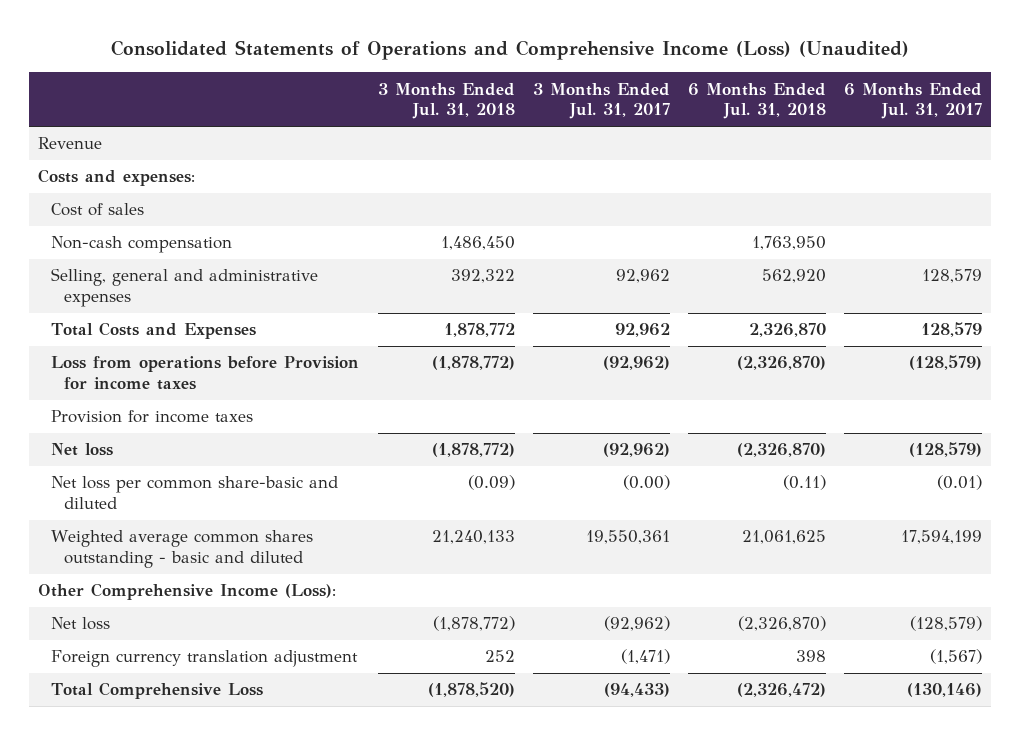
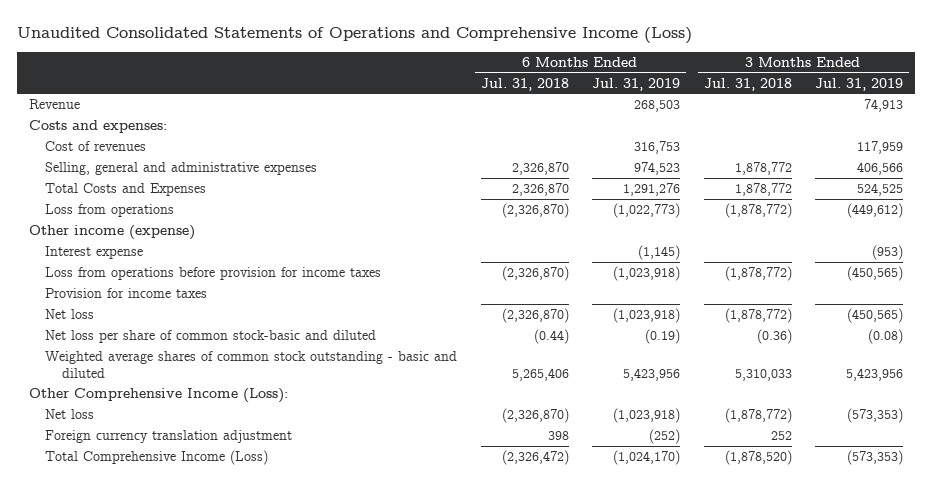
[111,40,910,61] Consolidated Statements of Operations and Comprehensive Income (Loss) (Unaudited) -> [17,27,693,45] Unaudited Consolidated Statements of Operations and Comprehensive Income (Loss)
[532,82,670,120] 3 Months Ended Jul. 31, 2017 -> none
[844,82,983,120] 6 Months Ended Jul. 31, 2017 -> none
none -> [592,77,681,91] Jul. 31, 2019
none -> [815,77,904,91] Jul. 31, 2019
[51,236,233,254] Non-cash compensation -> none
[51,203,145,217] Cost of sales -> [45,141,147,152] Cost of revenues
[450,269,515,284] 392,322 -> [734,162,792,176] 1,878,772
[761,269,826,284] 562,920 -> [511,162,569,176] 2,326,870
none -> [45,204,175,218] Loss from operations
none -> [28,225,195,241] Other income (expense)
none -> [45,246,144,260] Interest expense
[51,356,360,391] Loss from operations before Provision for income taxes -> [45,267,382,281] Loss from operations before provision for income taxes
[51,476,339,510] Net loss per common share-basic and diluted -> [45,330,377,344] Net loss per share of common stock-basic and diluted
[467,475,515,491] (0.09) -> [756,329,792,345] (0.36)
[782,475,826,491] (0.11) -> [533,329,569,345] (0.44)
[51,530,314,569] Weighted average common shares outstanding - basic and diluted -> [45,351,458,378] Weighted average shares of common stock outstanding - basic and diluted
[431,530,515,545] 21,240,133 -> [734,368,792,381] 5,310,033
[741,530,826,545] 21,061,625 -> [511,367,569,381] 5,265,406
[51,682,264,700] Total Comprehensive Loss -> [45,450,269,466] Total Comprehensive Income (Loss)

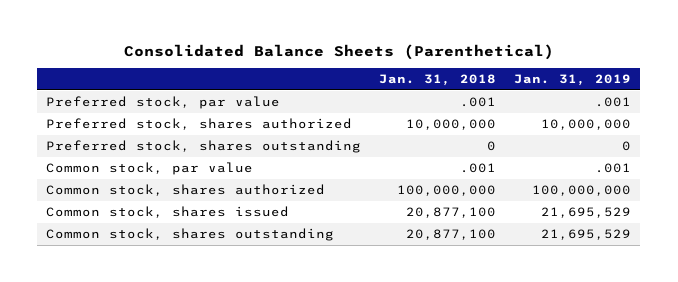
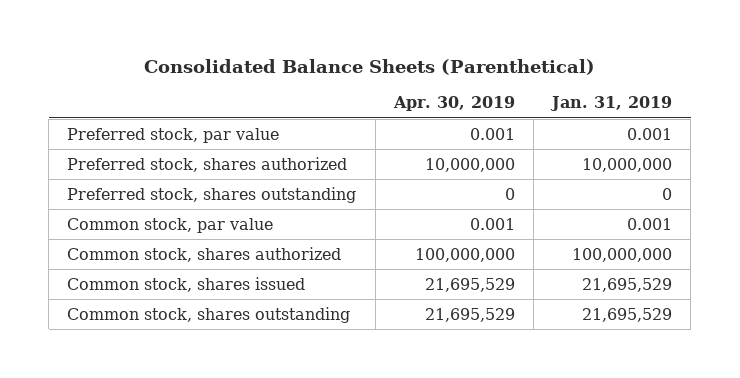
[379,74,497,87] Jan. 31, 2018 -> none
none -> [392,96,515,112] Apr. 30, 2019
[595,97,632,108] .001 -> [627,127,673,140] 0.001
[595,163,632,174] .001 -> [627,217,673,230] 0.001

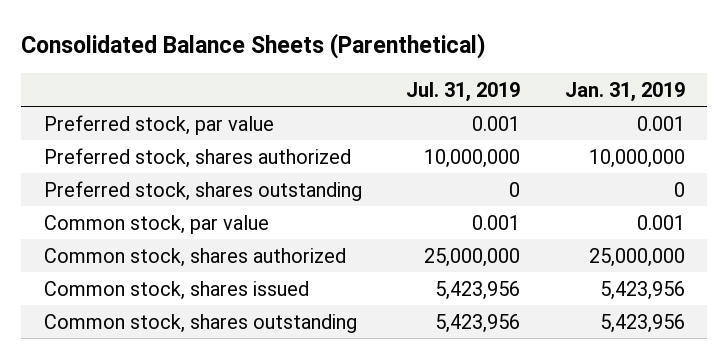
[392,96,515,112] Apr. 30, 2019 -> none
none -> [406,81,521,102] Jul. 31, 2019
[572,247,673,262] 100,000,000 -> [588,247,685,267] 25,000,000
[582,277,673,292] 21,695,529 -> [599,280,685,300] 5,423,956
[582,307,673,322] 21,695,529 -> [599,313,685,333] 5,423,956

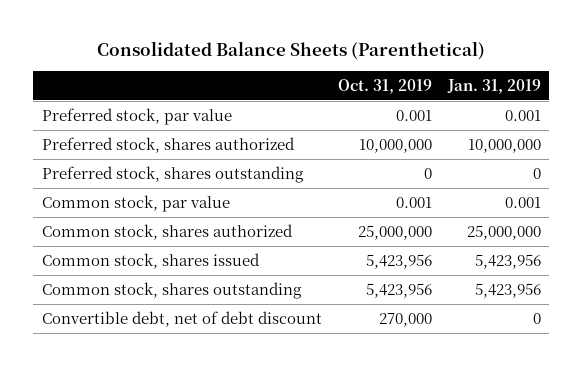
[406,81,521,102] Jul. 31, 2019 -> none
none -> [337,78,432,94] Oct. 31, 2019
none -> [41,310,322,327] Convertible debt, net of debt discount

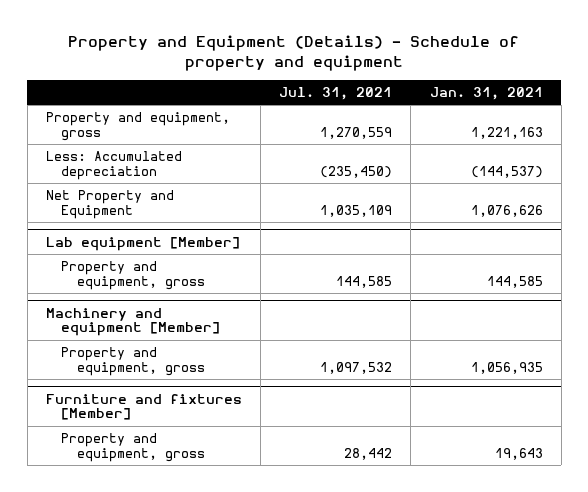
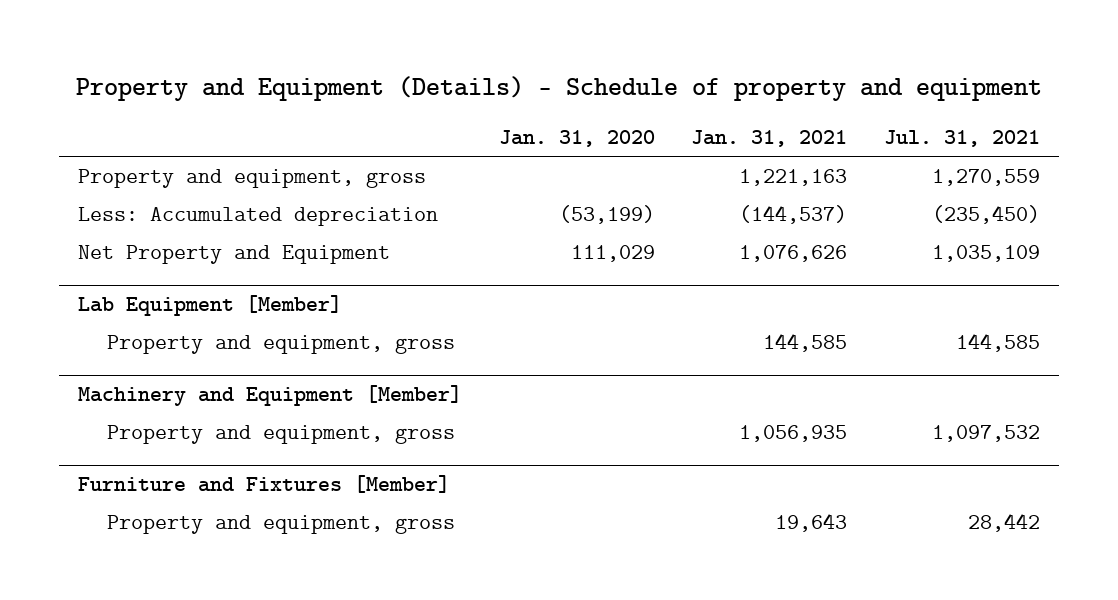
none -> [498,130,655,148] Jan. 31, 2020
[45,236,240,251] Lab equipment [Member] -> [77,295,342,317] Lab Equipment [Member]
[45,307,221,337] Machinery and equipment [Member] -> [77,385,462,407] Machinery and Equipment [Member]
[45,393,242,421] Furniture and fixtures [Member] -> [77,475,450,494] Furniture and Fixtures [Member]

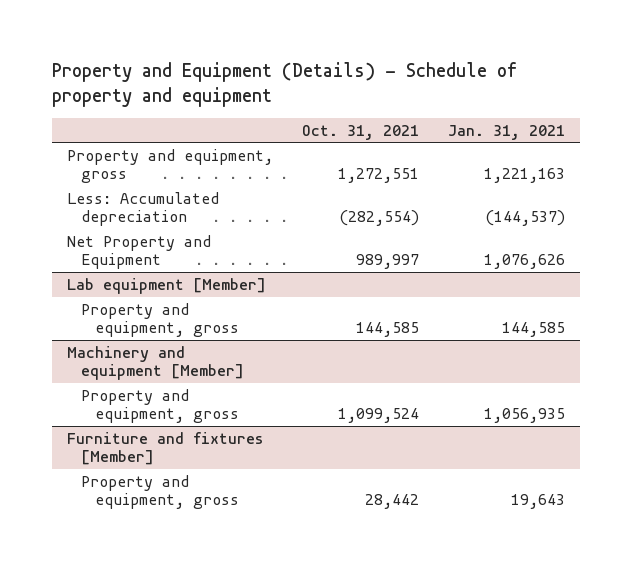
[498,130,655,148] Jan. 31, 2020 -> none
[884,130,1041,148] Jul. 31, 2021 -> none
none -> [302,124,420,140] Oct. 31, 2021
[77,295,342,317] Lab Equipment [Member] -> [67,277,267,294] Lab equipment [Member]
[77,385,462,407] Machinery and Equipment [Member] -> [67,345,245,381] Machinery and equipment [Member]
[77,475,450,494] Furniture and Fixtures [Member] -> [67,431,265,466] Furniture and fixtures [Member]

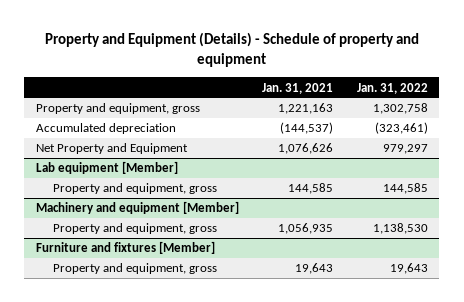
[302,124,420,140] Oct. 31, 2021 -> none
none -> [356,82,428,94] Jan. 31, 2022
[67,191,220,227] Less: Accumulated depreciation -> [35,123,176,135] Accumulated depreciation

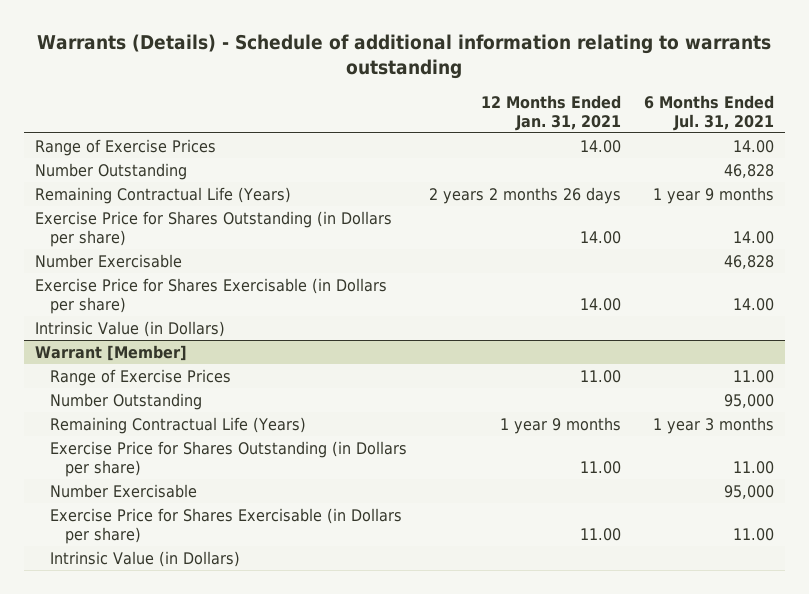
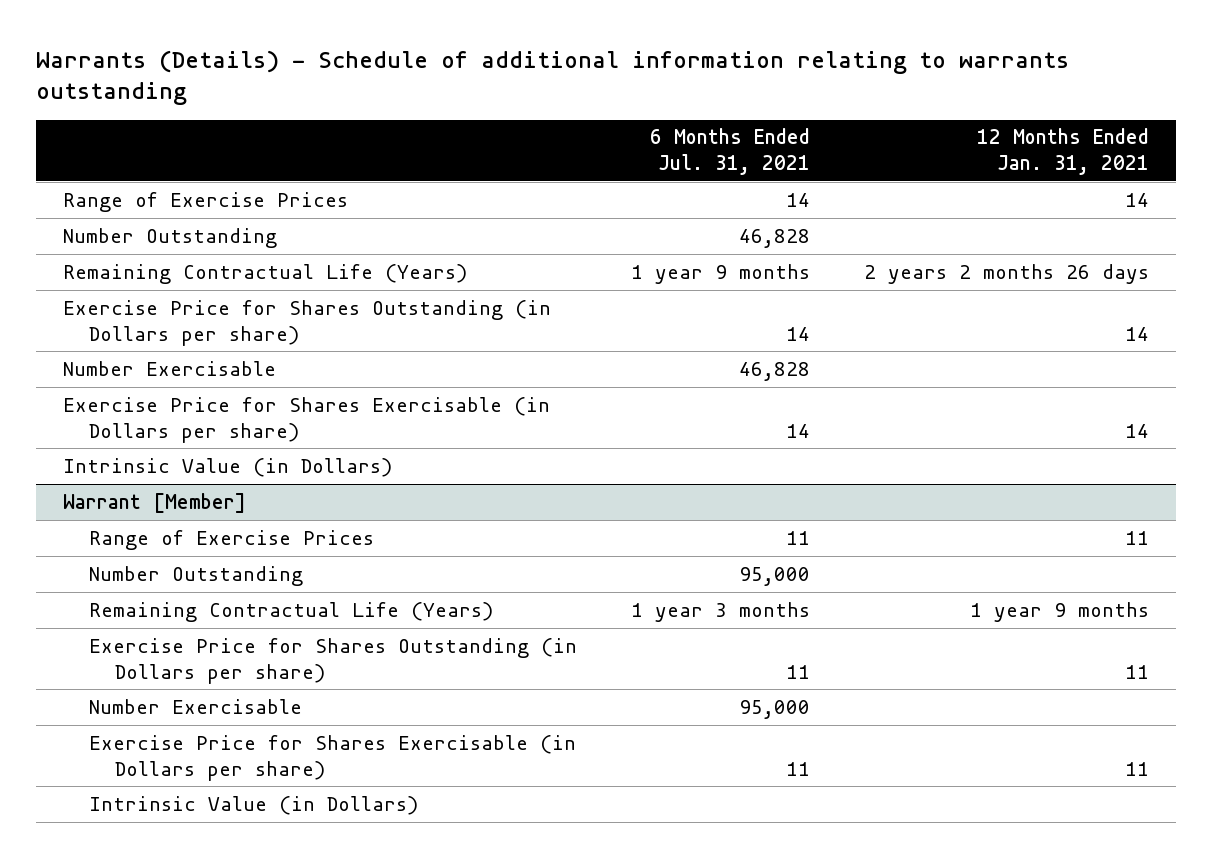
[580,140,622,154] 14.00 -> [1125,192,1150,207] 14
[732,140,774,154] 14.00 -> [786,192,811,207] 14
[580,230,622,244] 14.00 -> [1125,326,1150,341] 14
[732,230,774,244] 14.00 -> [786,326,811,341] 14
[580,297,622,311] 14.00 -> [1125,423,1150,438] 14
[732,297,774,311] 14.00 -> [786,423,811,438] 14
[580,370,622,384] 11.00 -> [1125,530,1150,545] 11
[732,370,774,384] 11.00 -> [786,530,811,545] 11
[580,460,622,474] 11.00 -> [1125,664,1150,679] 11
[732,460,774,474] 11.00 -> [786,664,811,679] 11
[580,527,622,541] 11.00 -> [1125,761,1150,776] 11
[732,527,774,541] 11.00 -> [786,761,811,776] 11

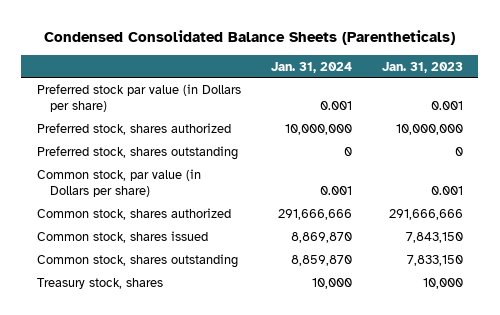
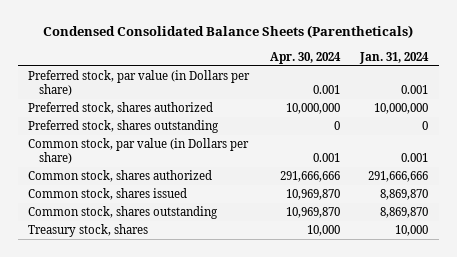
[382,61,464,73] Jan. 31, 2023 -> none
none -> [269,51,341,64] Apr. 30, 2024
[36,83,241,113] Preferred stock par value (in Dollars per share) -> [28,70,251,97] Preferred stock, par value (in Dollars per share)
[290,254,352,266] 8,859,870 -> [380,207,429,219] 8,869,870

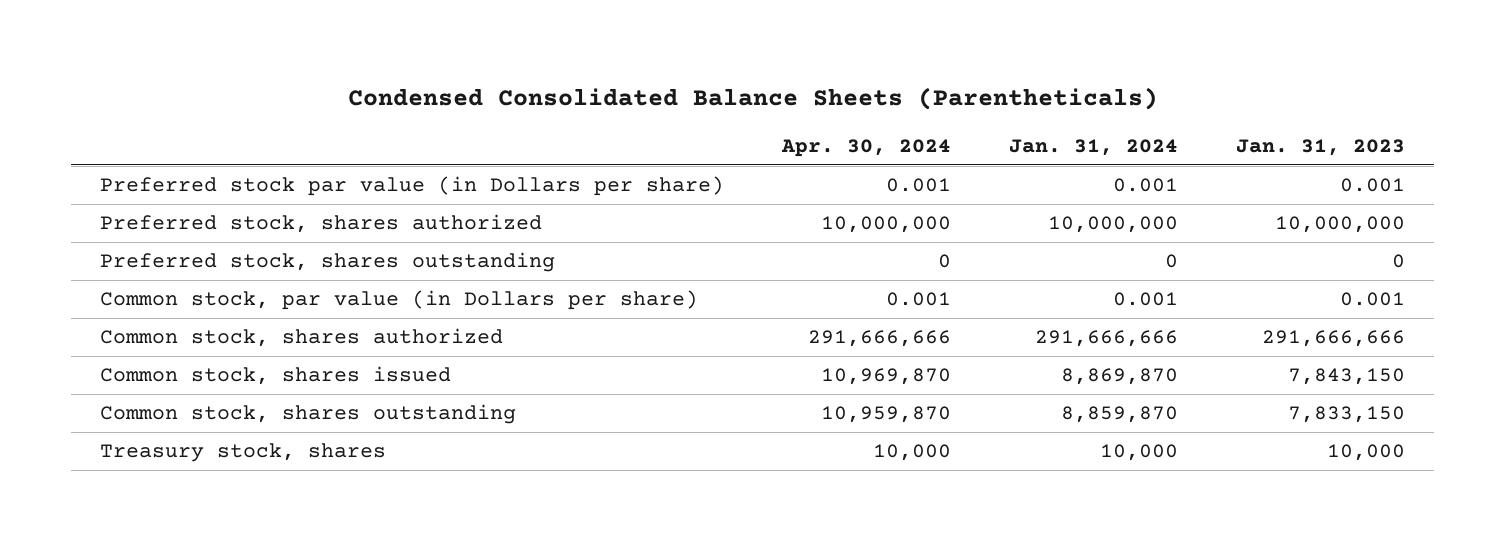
none -> [1236,138,1406,156] Jan. 31, 2023
[28,70,251,97] Preferred stock, par value (in Dollars per share) -> [100,176,725,197] Preferred stock par value (in Dollars per share)
[285,207,340,219] 10,969,870 -> [821,406,952,424] 10,959,870
[380,207,429,219] 8,869,870 -> [1061,406,1179,424] 8,859,870

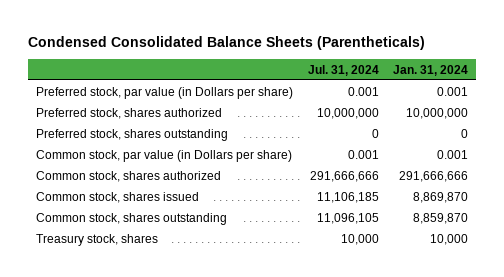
[781,138,952,157] Apr. 30, 2024 -> none
[1236,138,1406,156] Jan. 31, 2023 -> none
none -> [307,64,379,76] Jul. 31, 2024
[100,176,725,197] Preferred stock par value (in Dollars per share) -> [35,86,293,99] Preferred stock, par value (in Dollars per share)

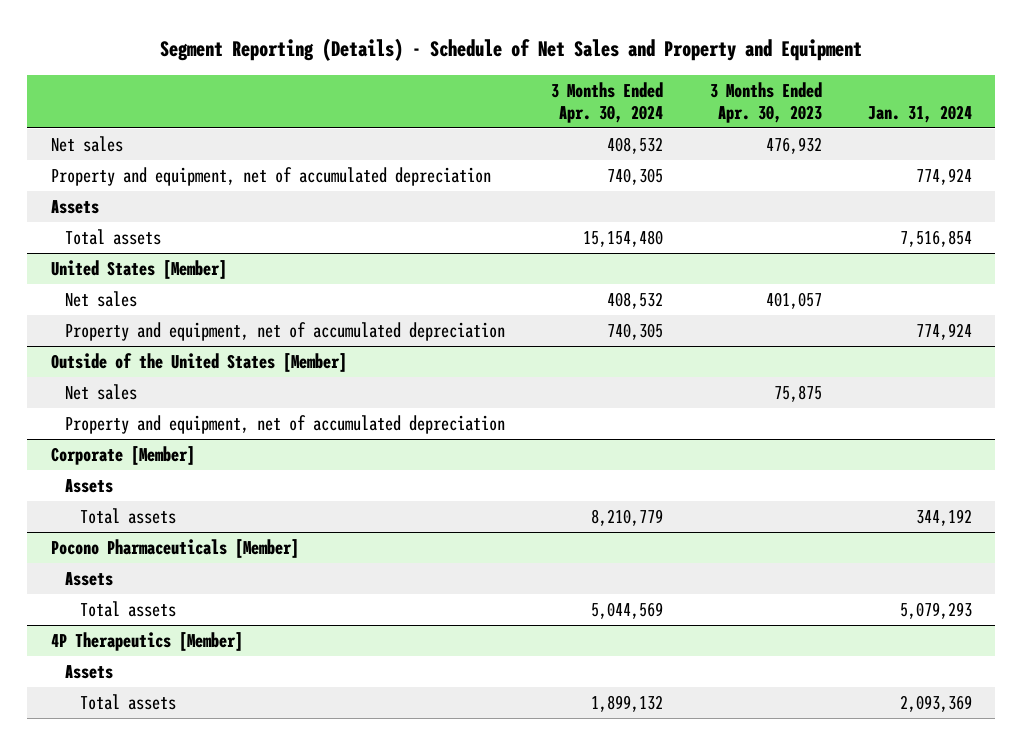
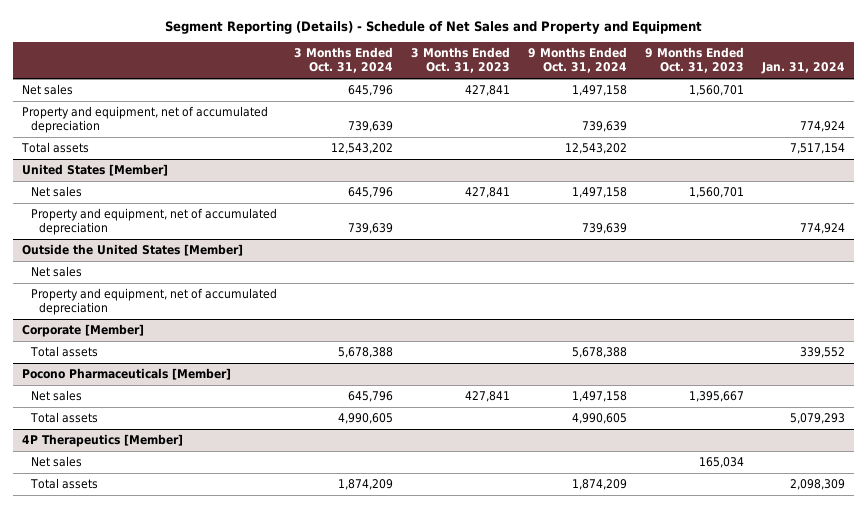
[551,81,664,123] 3 Months Ended Apr. 30, 2024 -> none
[709,81,822,123] 3 Months Ended Apr. 30, 2023 -> none
none -> [294,47,394,74] 3 Months Ended Oct. 31, 2024
none -> [411,47,511,74] 3 Months Ended Oct. 31, 2023
none -> [528,47,628,74] 9 Months Ended Oct. 31, 2024
none -> [645,47,745,74] 9 Months Ended Oct. 31, 2023
[50,199,99,214] Assets -> none
[900,229,973,247] 7,516,854 -> [790,143,846,155] 7,517,154
[50,352,347,372] Outside of the United States [Member] -> [22,244,244,257] Outside the United States [Member]
[65,478,114,493] Assets -> none
[916,508,973,526] 344,192 -> [800,347,846,359] 339,552
[65,571,114,586] Assets -> none
none -> [30,390,82,402] Net sales
[65,664,114,679] Assets -> none
none -> [30,456,82,468] Net sales
[900,694,973,712] 2,093,369 -> [790,479,846,491] 2,098,309

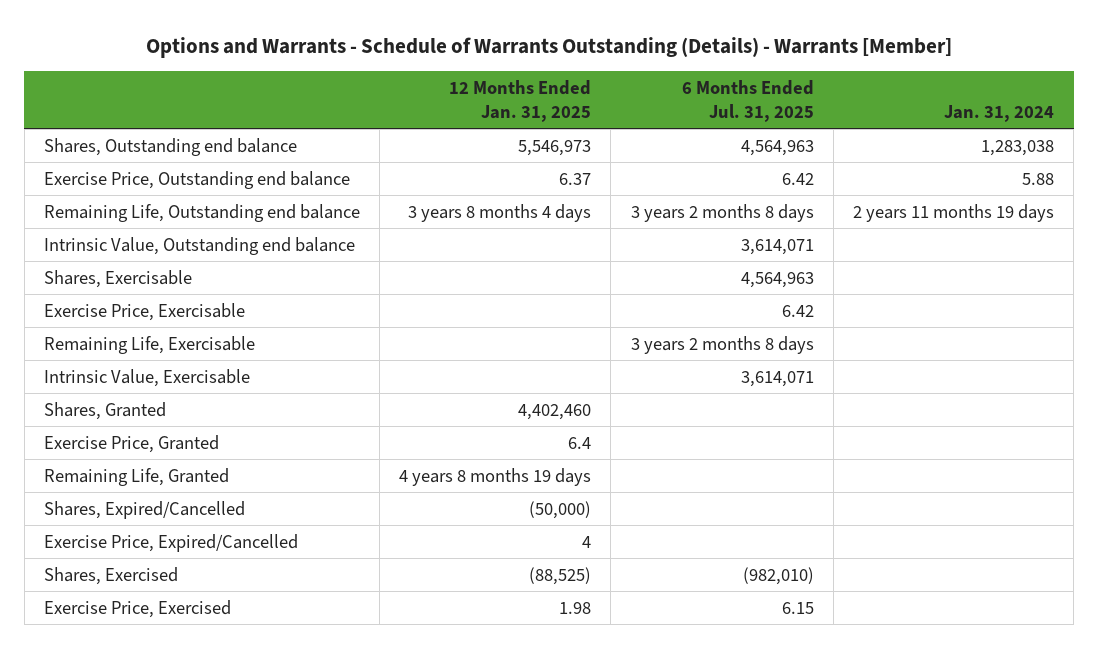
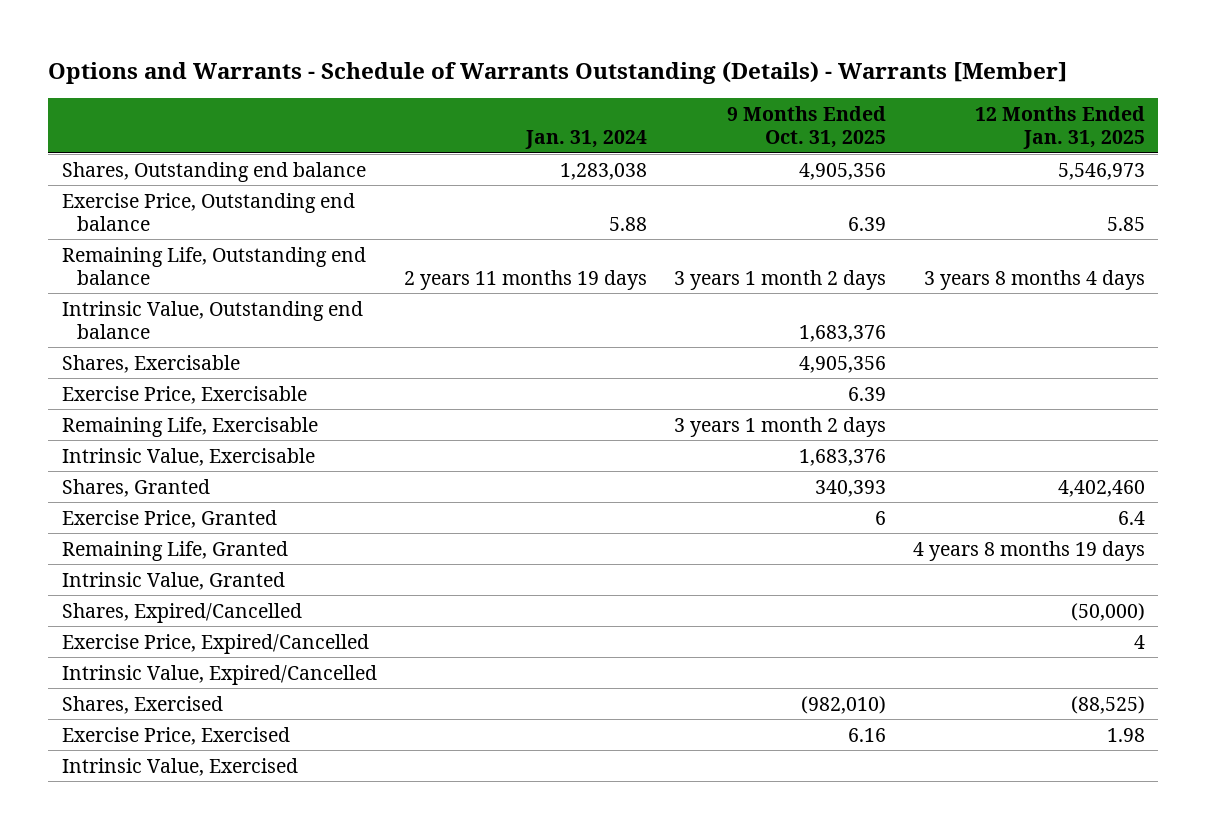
[681,79,814,122] 6 Months Ended Jul. 31, 2025 -> none
none -> [726,106,886,149] 9 Months Ended Oct. 31, 2025
[559,172,592,185] 6.37 -> [1106,216,1145,231] 5.85
none -> [61,571,285,590] Intrinsic Value, Granted
none -> [61,664,377,685] Intrinsic Value, Expired/Cancelled
none -> [61,757,298,776] Intrinsic Value, Exercised

